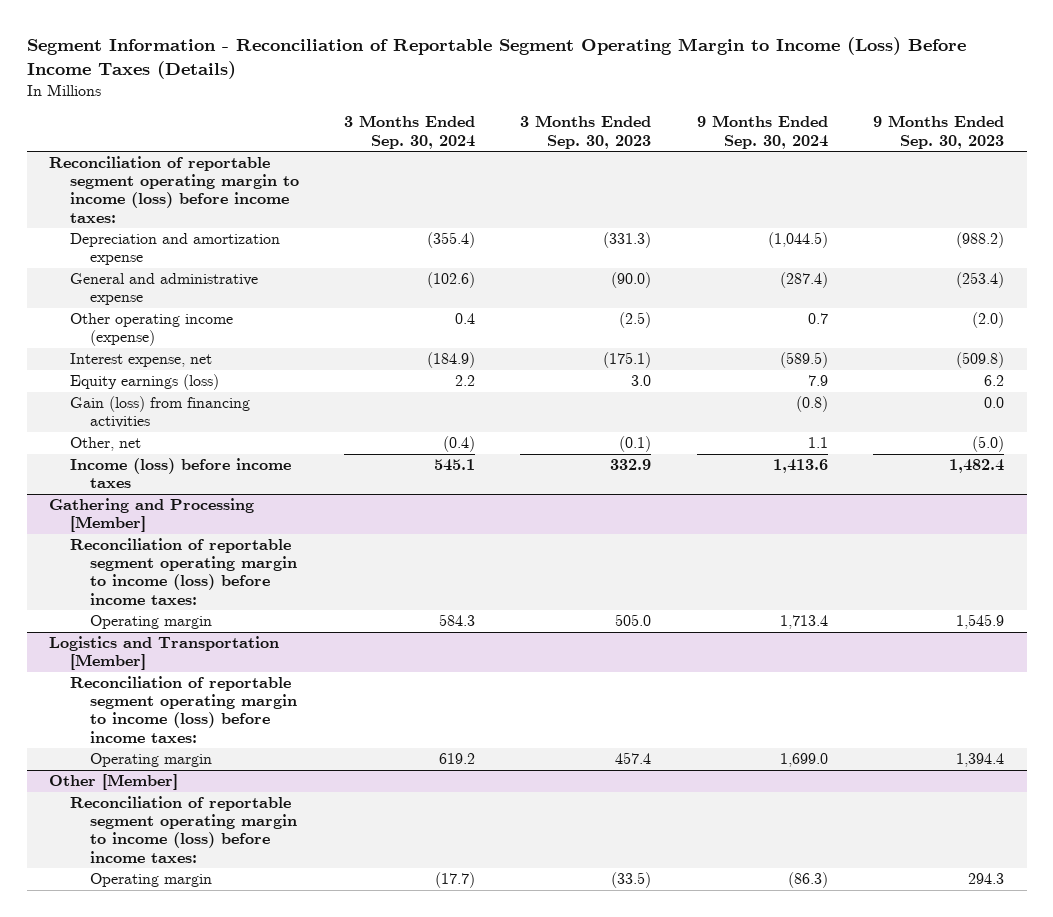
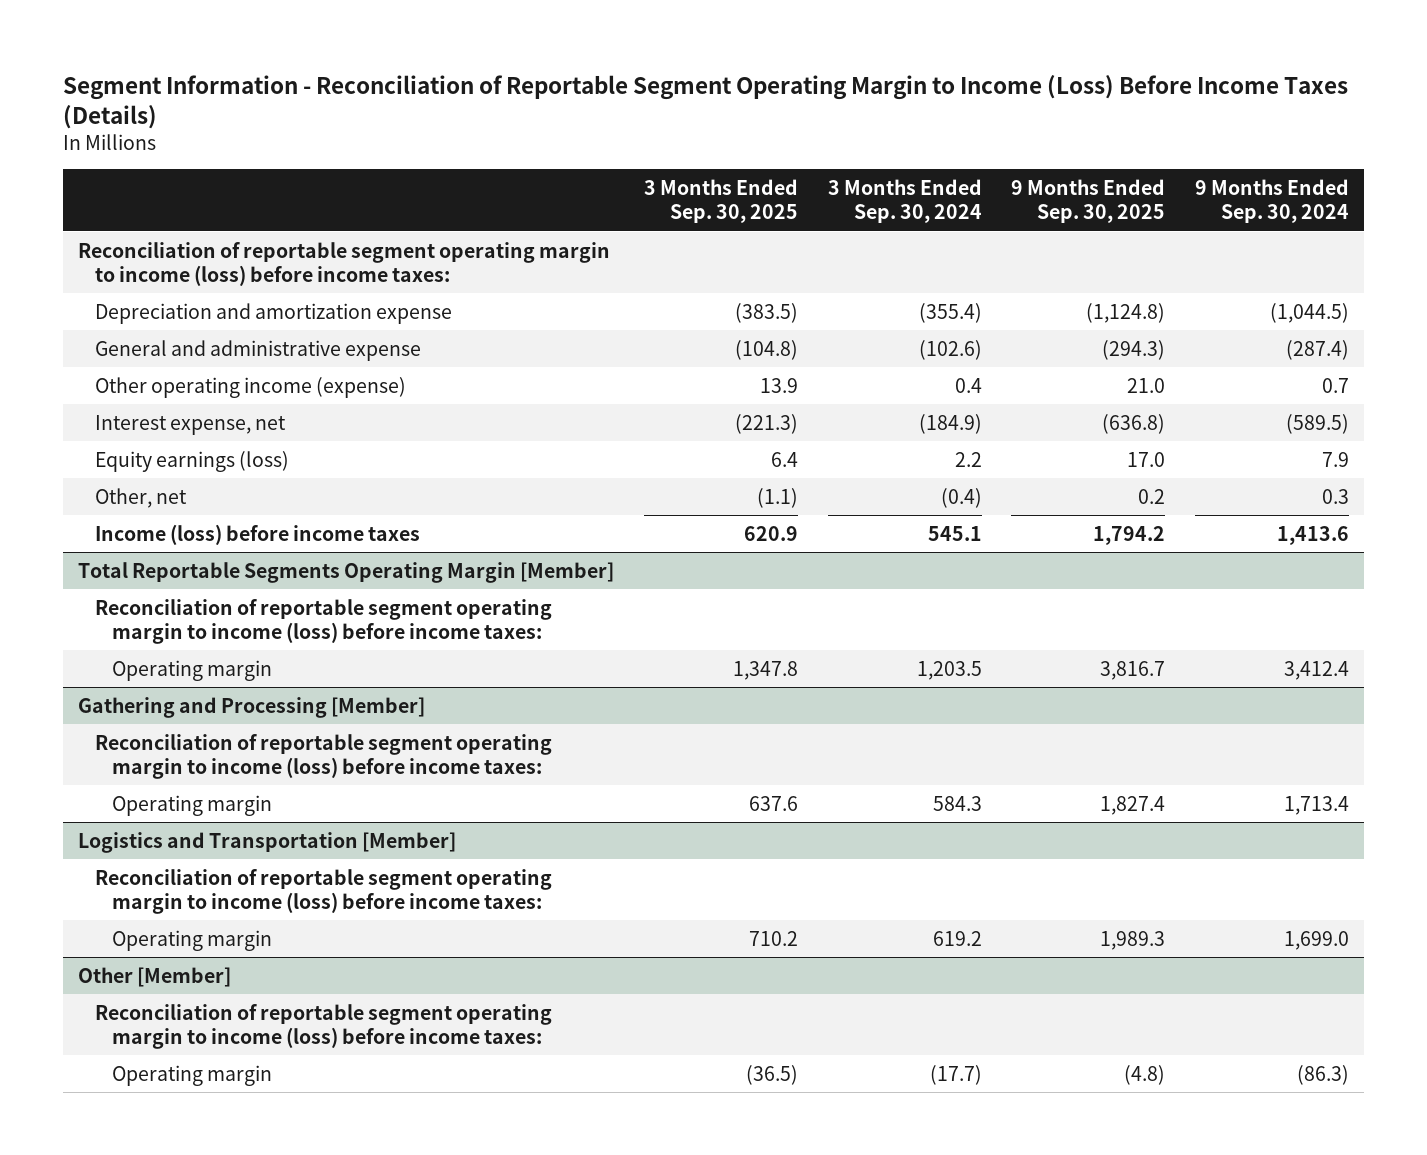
[520,115,652,149] 3 Months Ended Sep. 30, 2023 -> none
[872,115,1004,149] 9 Months Ended Sep. 30, 2023 -> none
none -> [643,179,798,224] 3 Months Ended Sep. 30, 2025
none -> [1011,179,1166,224] 9 Months Ended Sep. 30, 2025
[69,396,250,429] Gain (loss) from financing activities -> none
[807,437,828,449] 1.1 -> [1321,488,1349,504] 0.3
none -> [78,561,615,583] Total Reportable Segments Operating Margin [Member]
none -> [95,598,553,644] Reconciliation of reportable segment operating margin to income (loss) before income taxes:
none -> [112,659,273,681] Operating margin

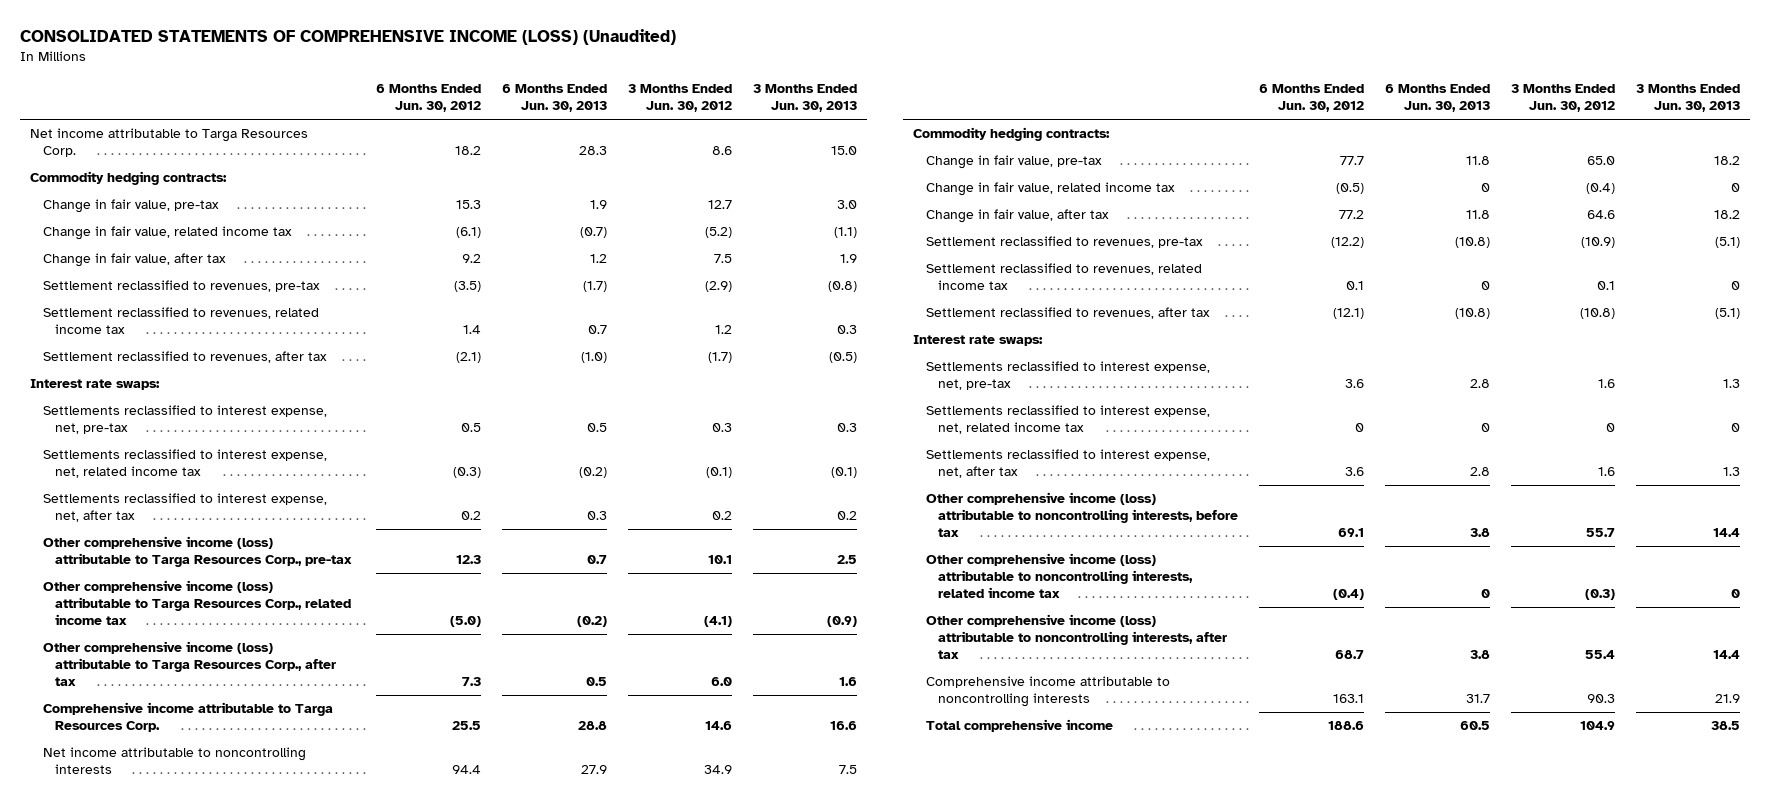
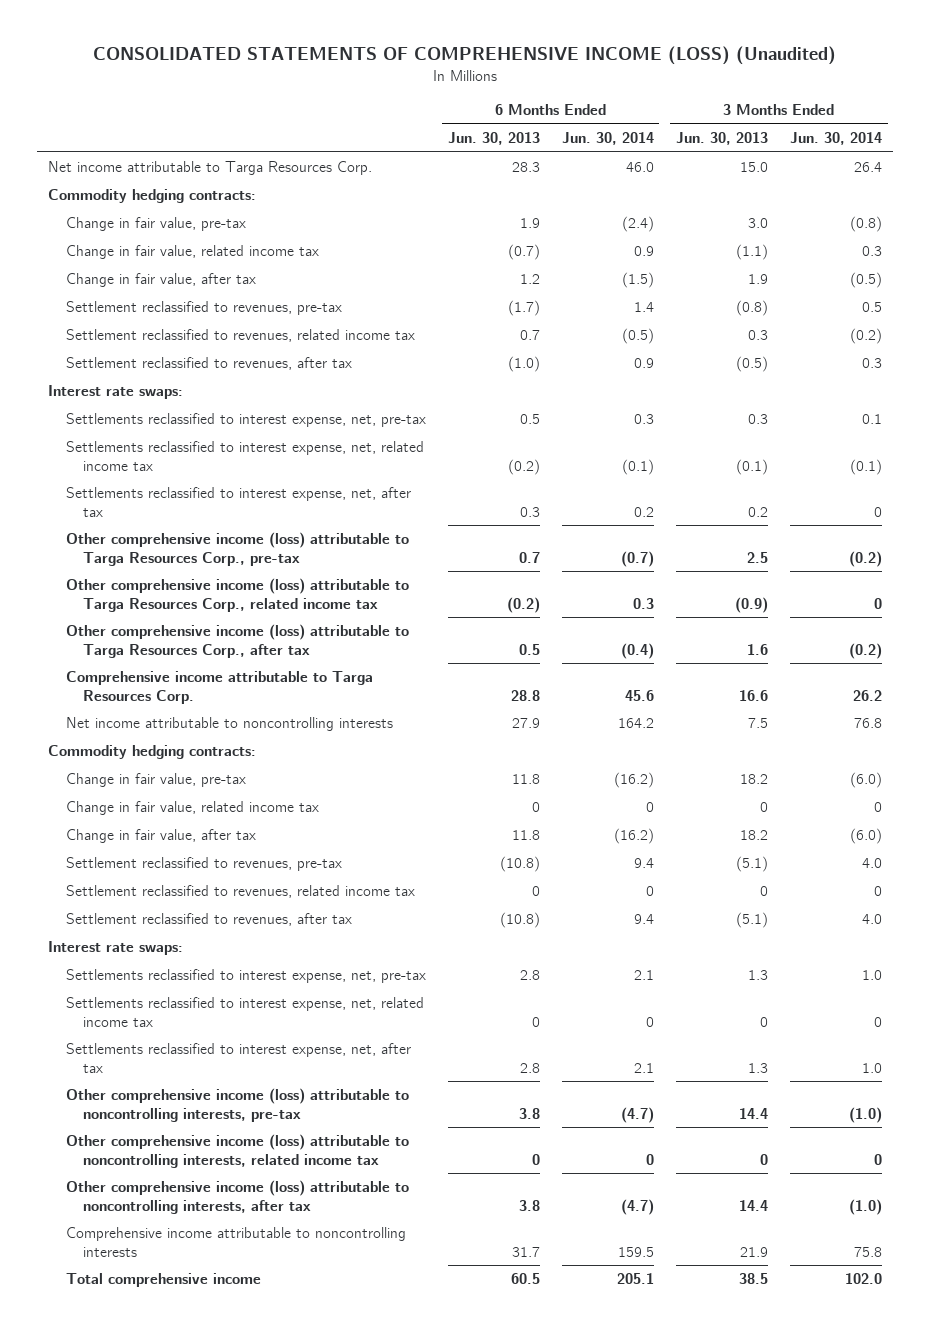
[376,84,482,113] 6 Months Ended Jun. 30, 2012 -> none
[627,84,732,113] 3 Months Ended Jun. 30, 2012 -> none
none -> [561,131,654,145] Jun. 30, 2014
none -> [789,131,882,145] Jun. 30, 2014
[925,492,1239,538] Other comprehensive income (loss) attributable to noncontrolling interests, before tax -> [65,1088,409,1122] Other comprehensive income (loss) attributable to noncontrolling interests, pre-tax

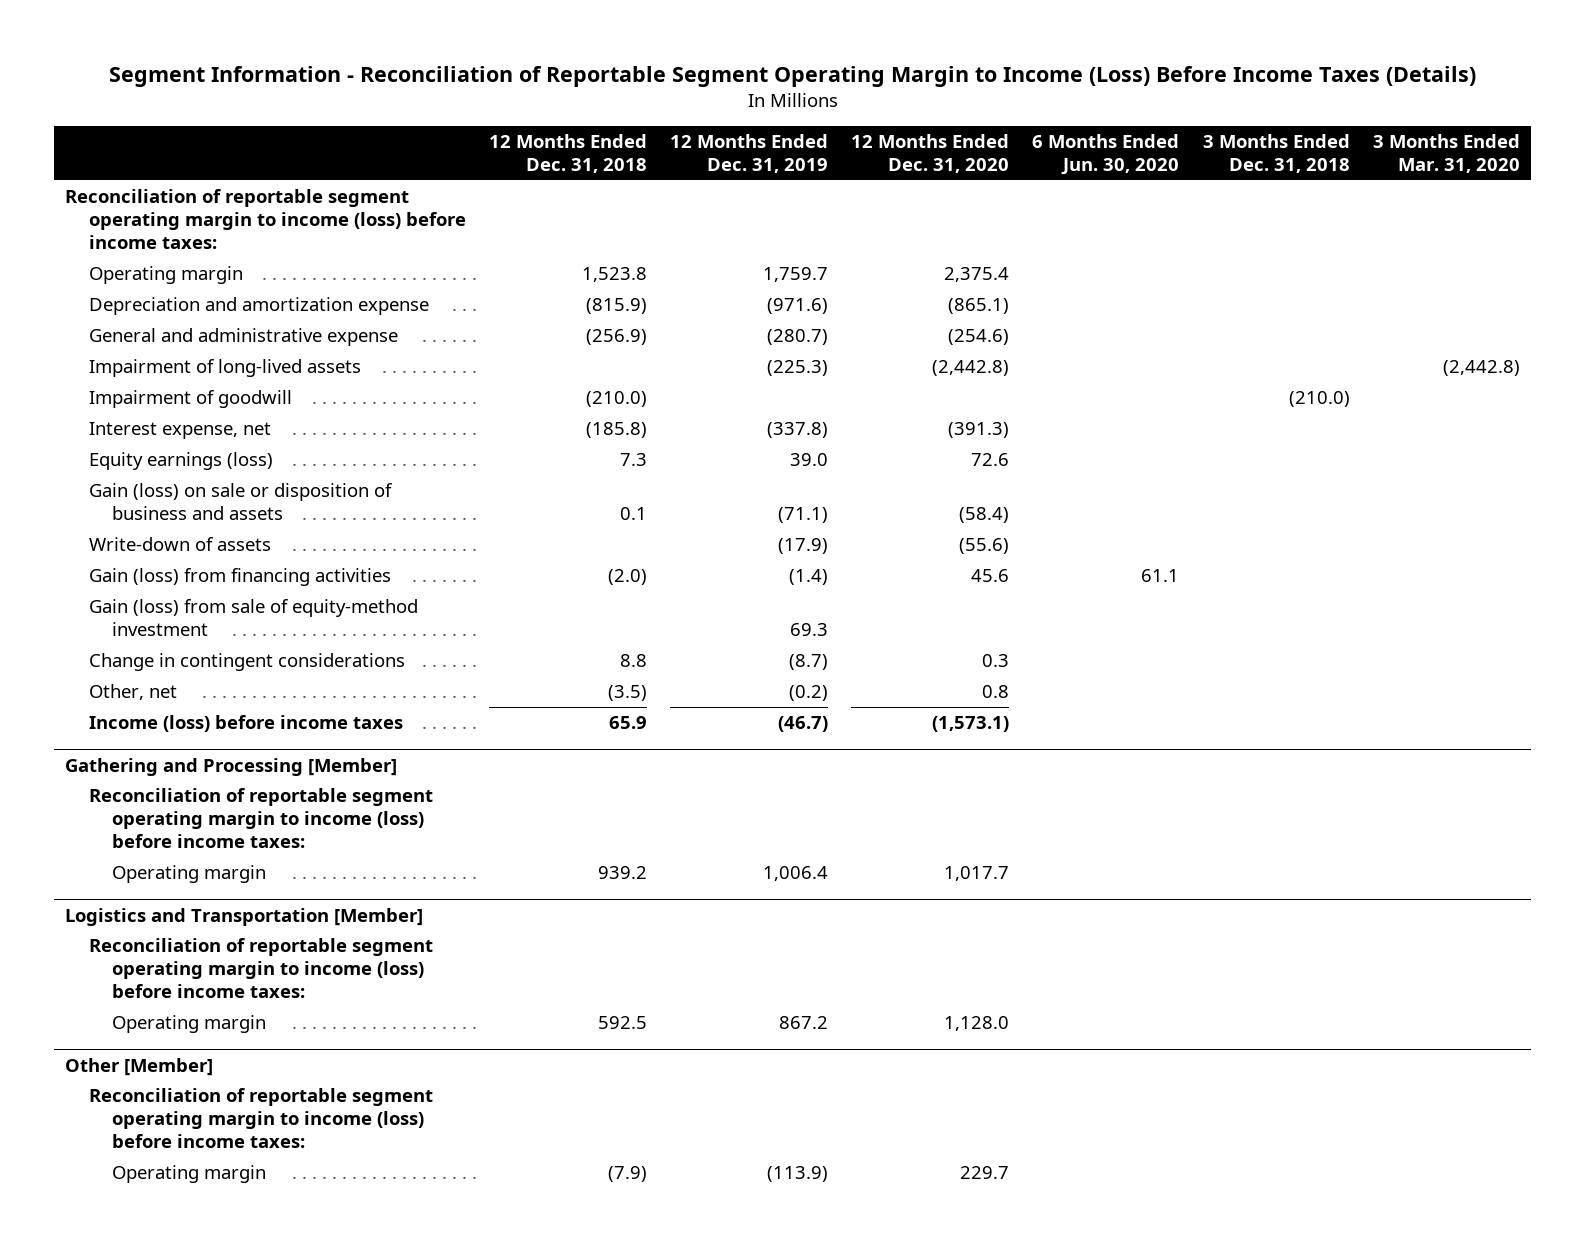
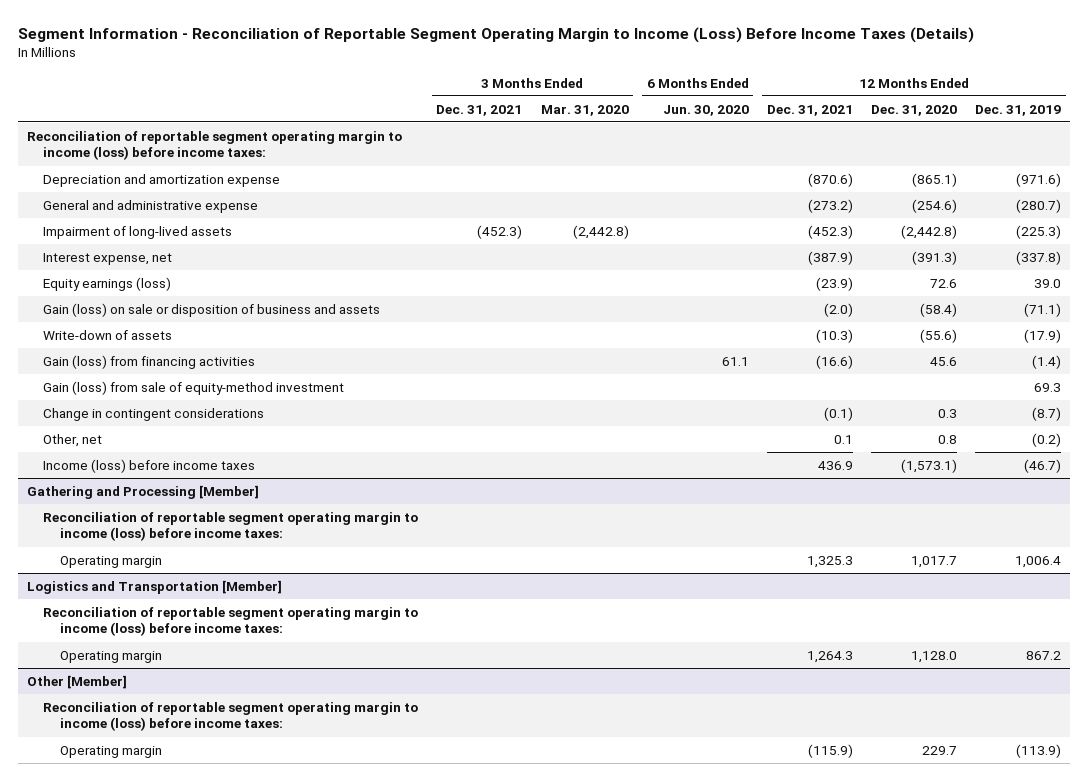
[488,134,647,174] 12 Months Ended Dec. 31, 2018 -> none
[1202,134,1350,174] 3 Months Ended Dec. 31, 2018 -> none
none -> [436,104,523,116] Dec. 31, 2021
none -> [766,104,853,116] Dec. 31, 2021
[88,266,243,285] Operating margin -> none
[88,390,292,409] Impairment of goodwill -> none

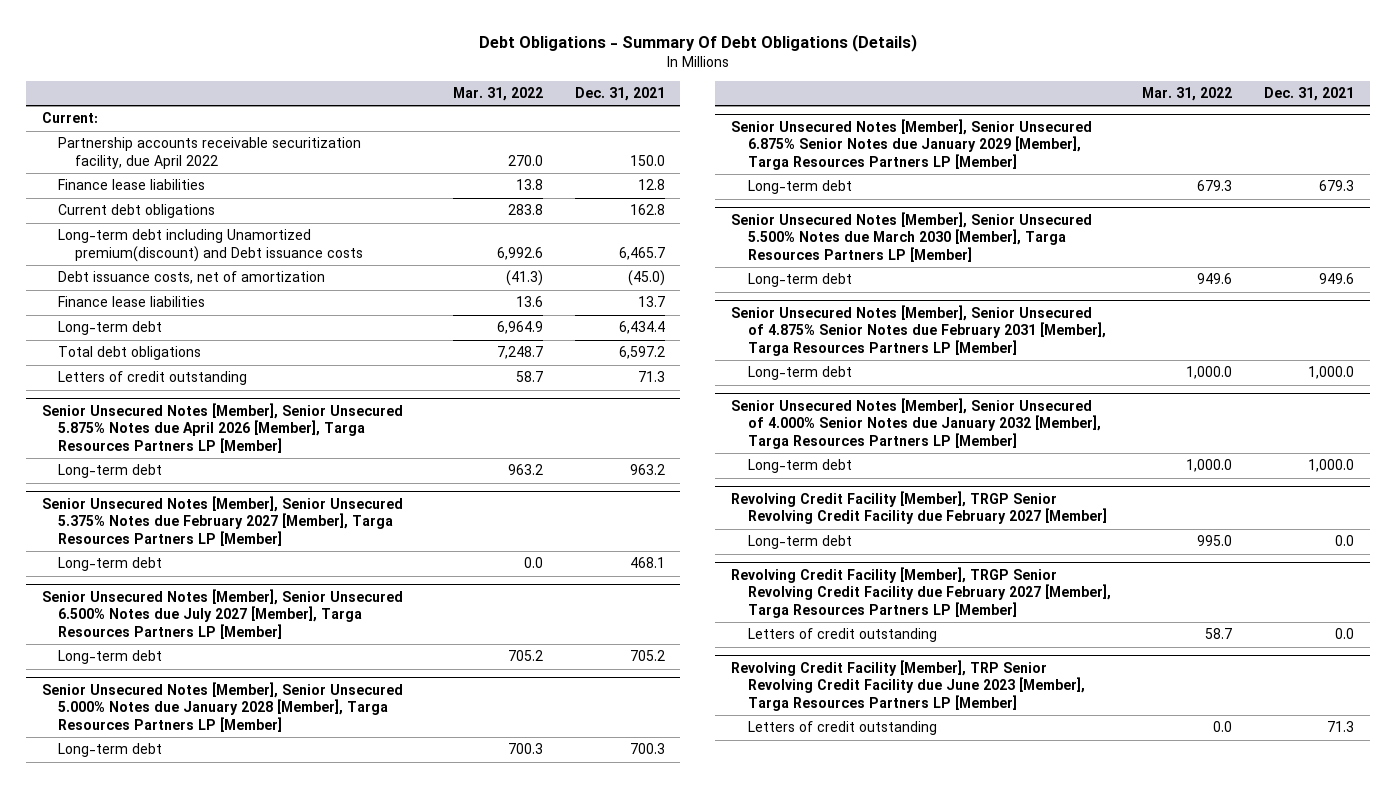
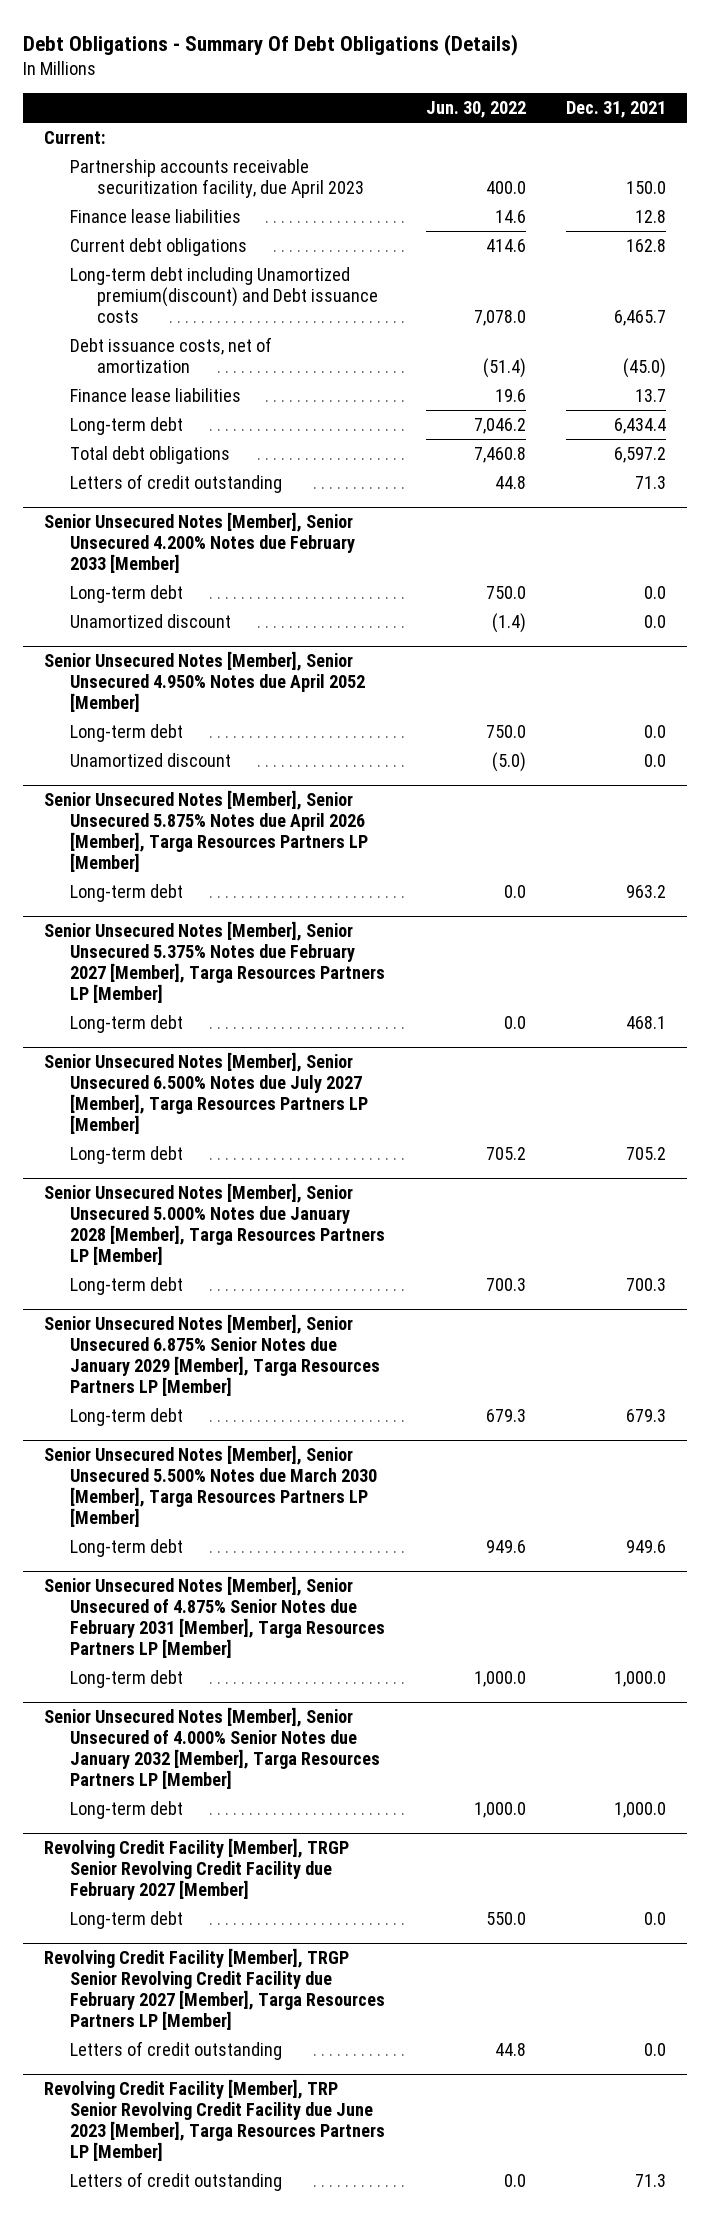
[452,86,543,101] Mar. 31, 2022 -> none
none -> [425,101,526,119] Jun. 30, 2022
[58,137,362,169] Partnership accounts receivable securitization facility, due April 2022 -> [70,158,364,198] Partnership accounts receivable securitization facility, due April 2023
none -> [43,512,356,574] Senior Unsecured Notes [Member], Senior Unsecured 4.200% Notes due February 2033 [Member]
none -> [70,584,184,603] Long-term debt
none -> [70,613,232,628] Unamortized discount
none -> [43,651,366,713] Senior Unsecured Notes [Member], Senior Unsecured 4.950% Notes due April 2052 [Member]
none -> [70,723,184,742] Long-term debt
none -> [70,752,232,767] Unamortized discount

